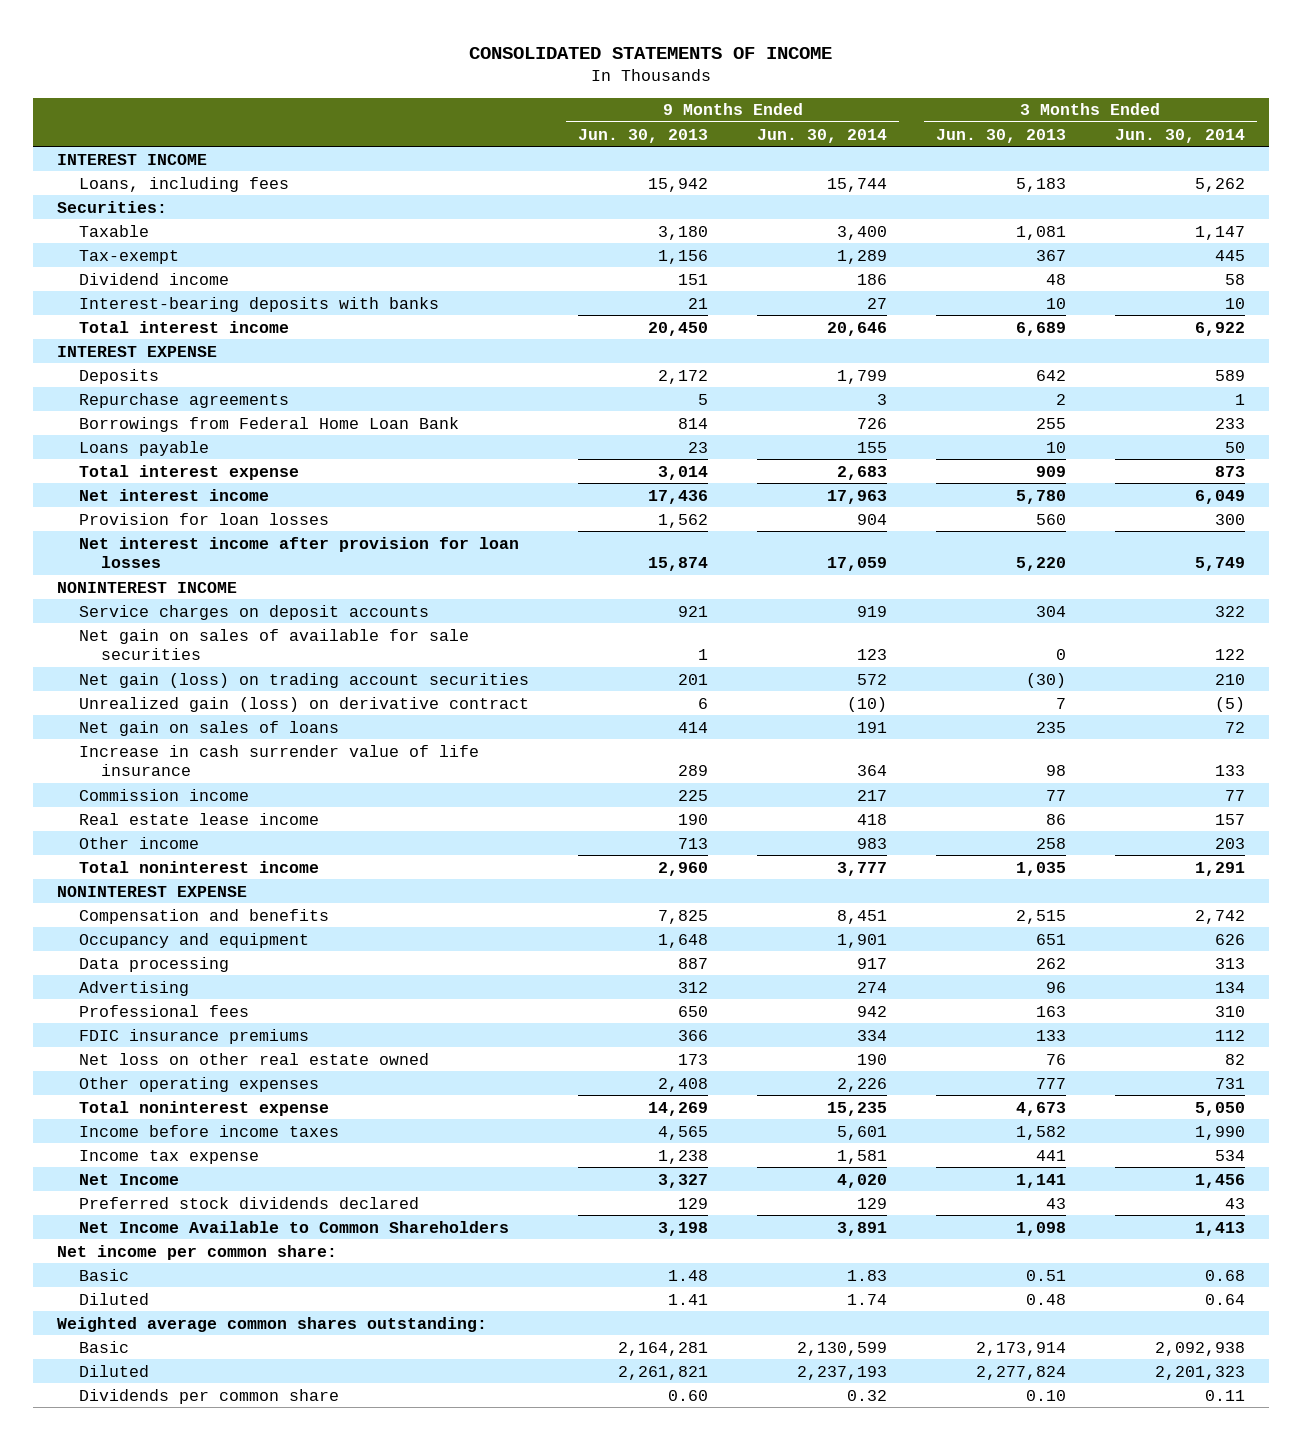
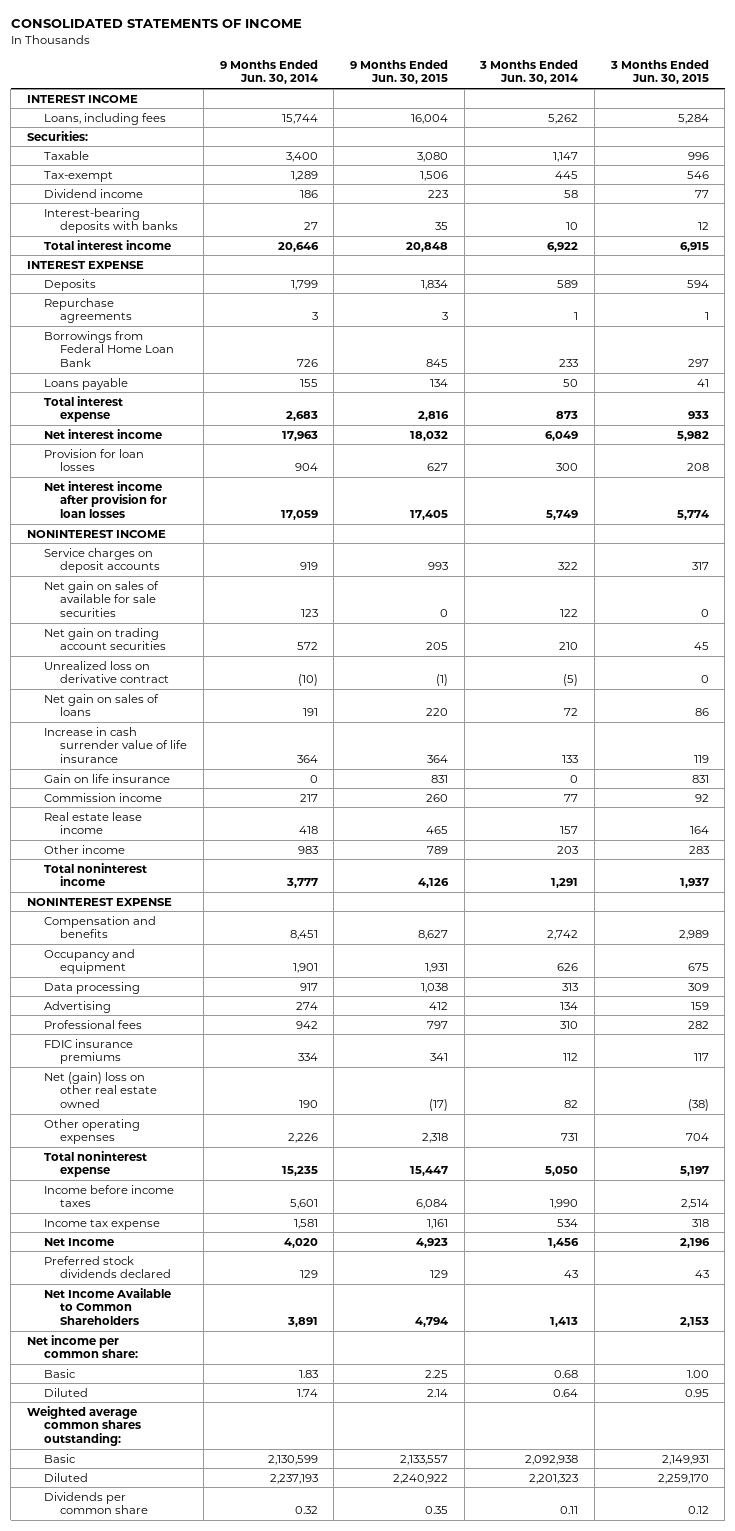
[578,128,709,143] Jun. 30, 2013 -> none
[935,128,1066,143] Jun. 30, 2013 -> none
none -> [350,59,449,85] 9 Months Ended Jun. 30, 2015
none -> [609,59,709,85] 3 Months Ended Jun. 30, 2015
[79,672,530,688] Net gain (loss) on trading account securities -> [43,627,167,651] Net gain on trading account securities
[79,696,530,712] Unrealized gain (loss) on derivative contract -> [43,660,170,684] Unrealized loss on derivative contract
none -> [43,773,170,783] Gain on life insurance
[79,1052,430,1065] Net loss on other real estate owned -> [43,1071,158,1108] Net (gain) loss on other real estate owned

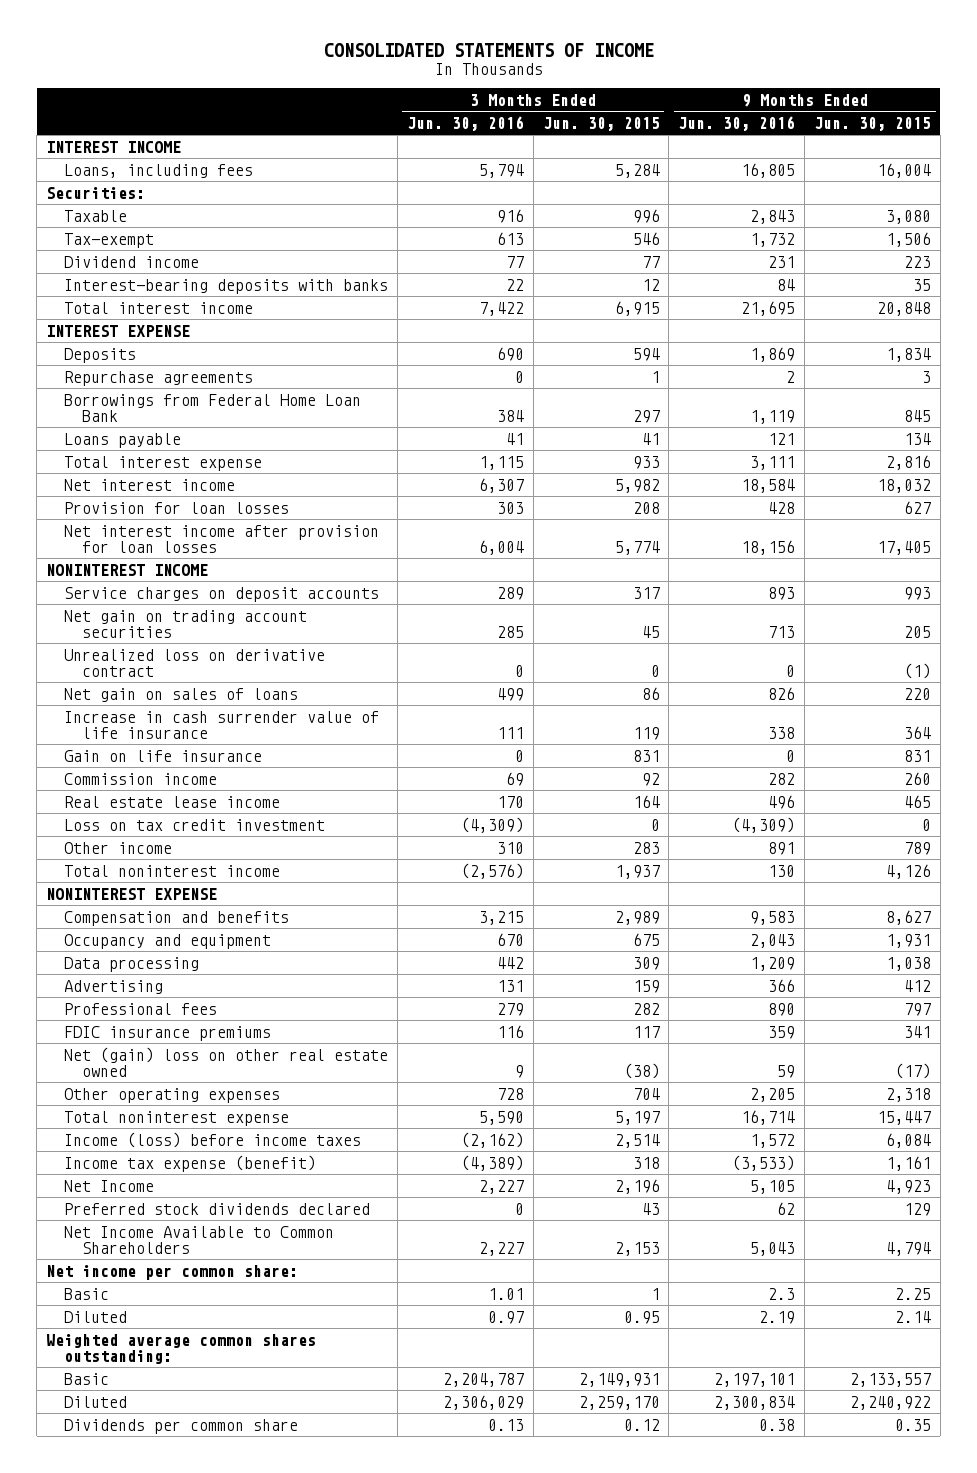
[219,59,318,85] 9 Months Ended Jun. 30, 2014 -> none
[479,59,579,85] 3 Months Ended Jun. 30, 2014 -> none
none -> [406,115,524,131] Jun. 30, 2016
none -> [678,115,796,131] Jun. 30, 2016
[43,580,159,617] Net gain on sales of available for sale securities -> none
none -> [64,818,326,831] Loss on tax credit investment
[43,1184,174,1208] Income before income taxes -> [64,1131,362,1148] Income (loss) before income taxes
[43,1218,160,1230] Income tax expense -> [64,1154,317,1172] Income tax expense (benefit)
[686,1369,709,1378] 1.00 -> [650,1287,660,1300] 1

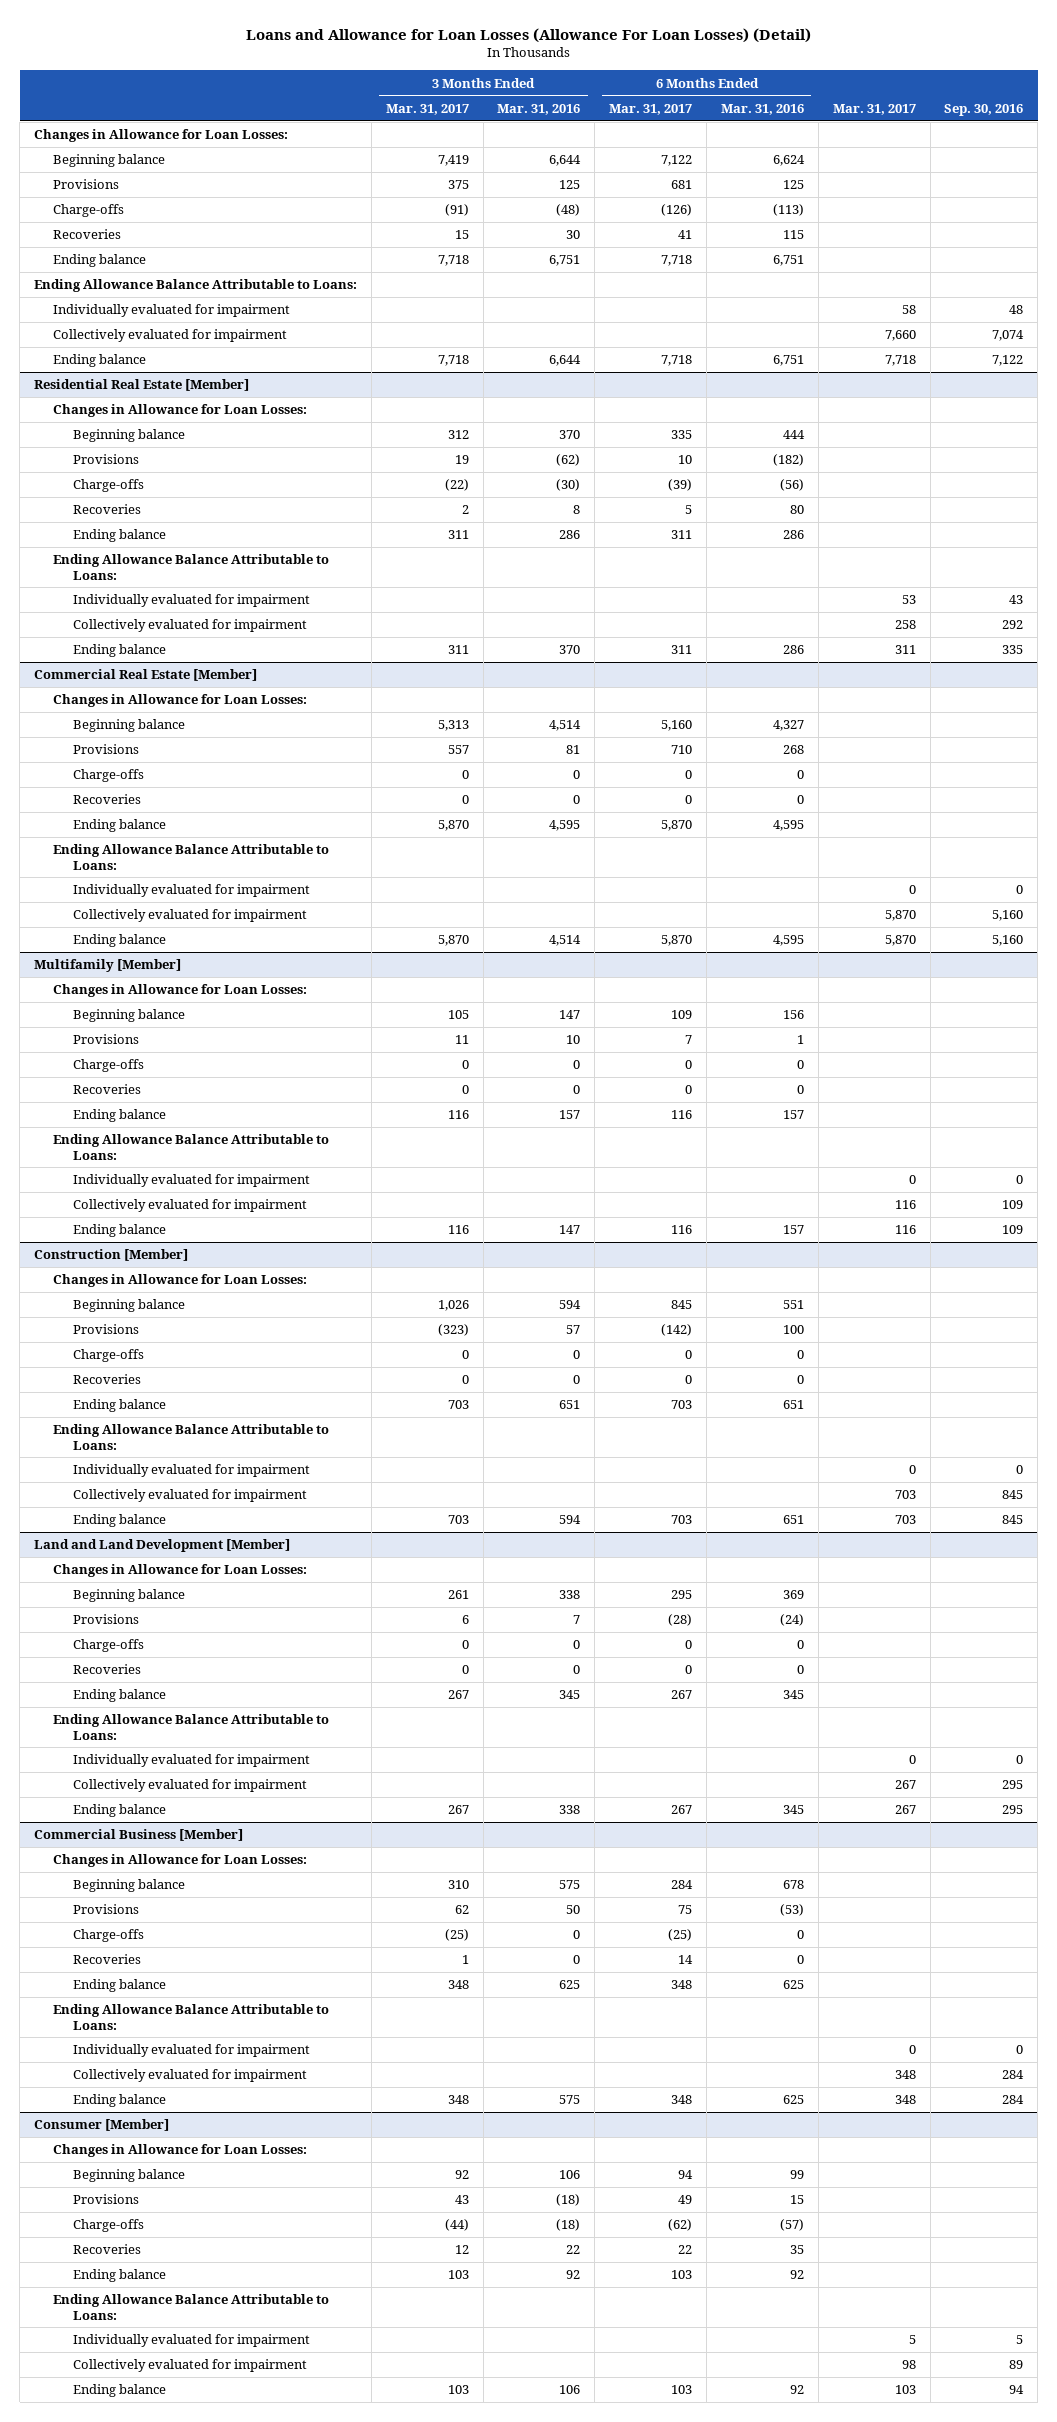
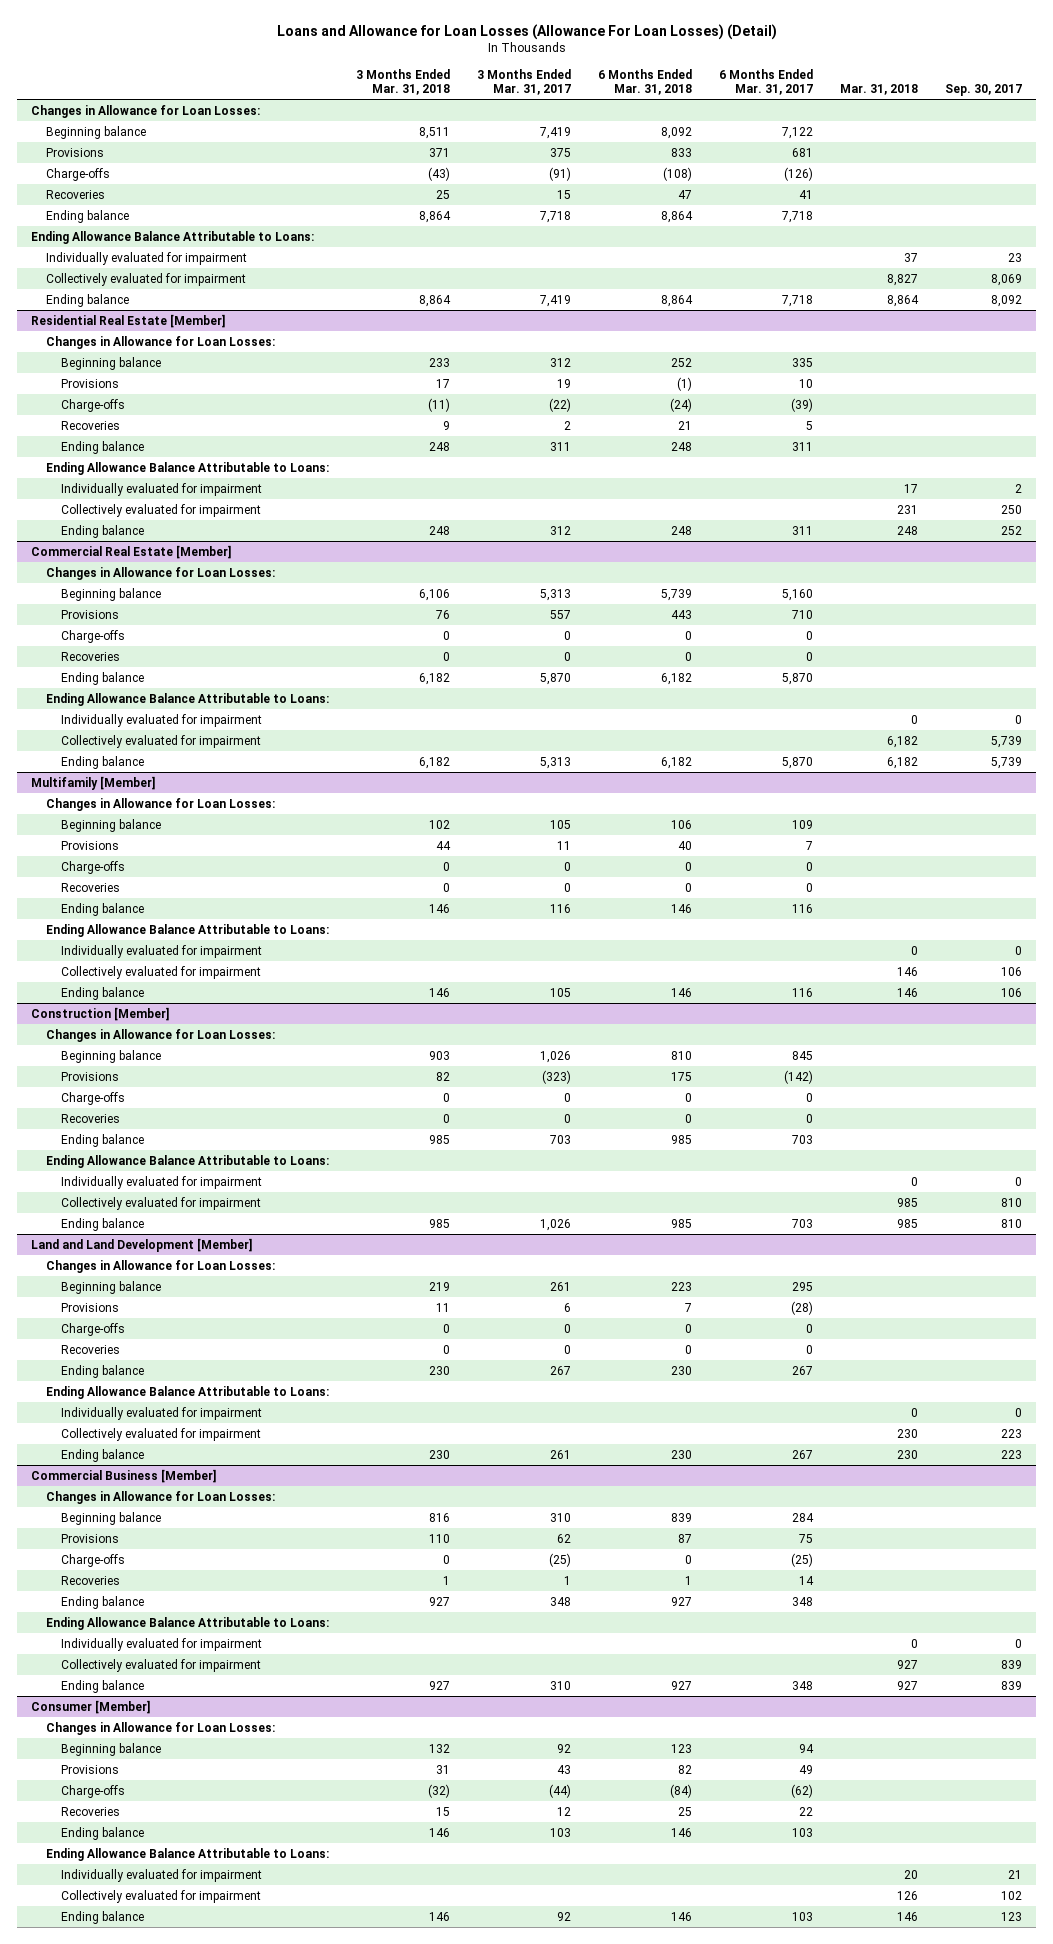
[497,103,581,115] Mar. 31, 2016 -> none
[720,103,804,115] Mar. 31, 2016 -> none
[832,103,916,115] Mar. 31, 2017 -> none
[944,103,1024,116] Sep. 30, 2016 -> none
none -> [355,68,450,96] 3 Months Ended Mar. 31, 2018
none -> [598,68,693,96] 6 Months Ended Mar. 31, 2018
none -> [840,84,919,96] Mar. 31, 2018
none -> [945,84,1023,97] Sep. 30, 2017
[437,355,469,367] 7,718 -> [540,294,572,307] 7,419
[447,645,469,655] 311 -> [550,525,572,535] 312
[437,935,469,947] 5,870 -> [540,756,572,769] 5,313
[447,1225,469,1235] 116 -> [550,987,572,997] 105
[447,1515,469,1525] 703 -> [540,1218,572,1231] 1,026
[447,1805,469,1815] 267 -> [550,1449,572,1459] 261
[447,2095,469,2105] 348 -> [550,1680,572,1690] 310
[447,2385,469,2395] 103 -> [557,1911,572,1921] 92

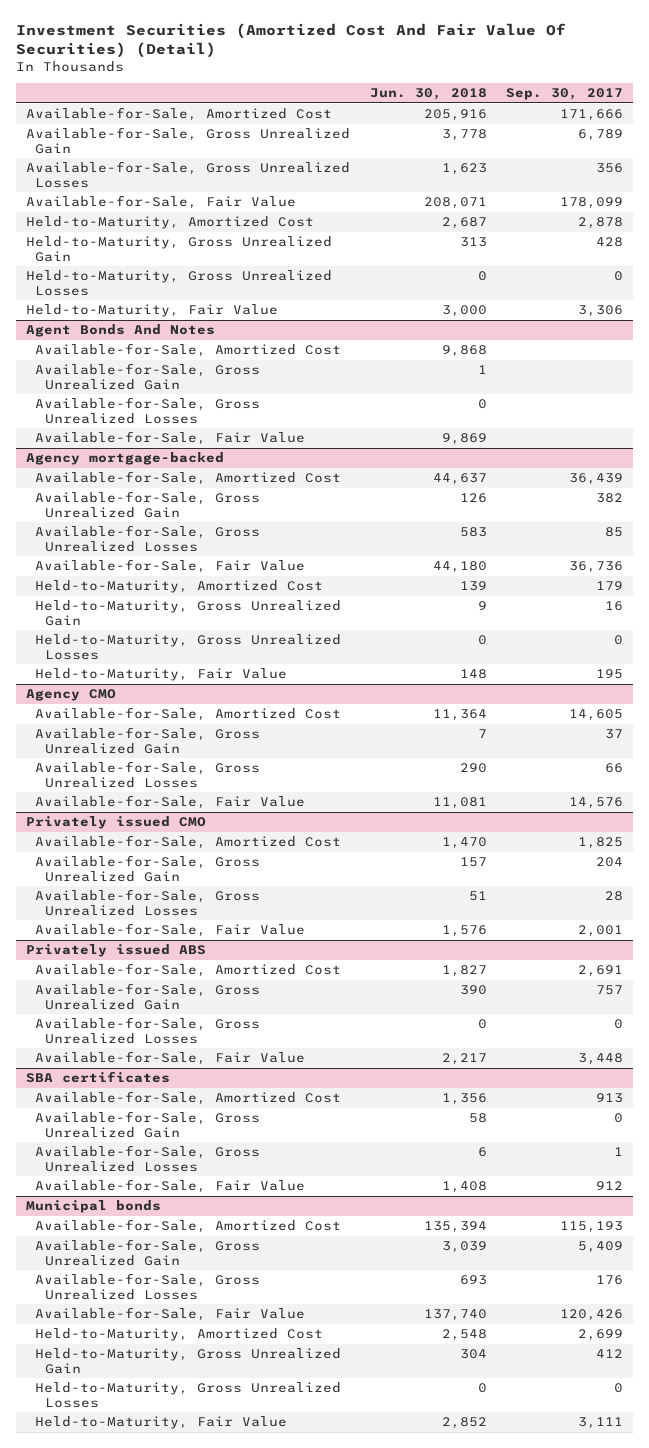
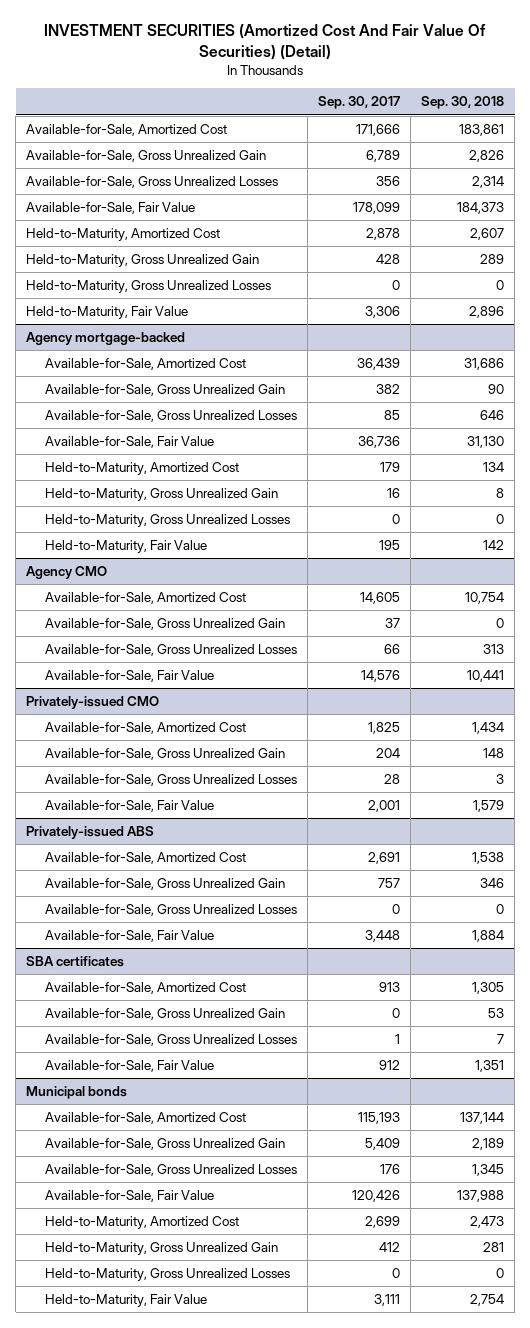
[16,23,567,59] Investment Securities (Amortized Cost And Fair Value Of Securities) (Detail) -> [44,24,487,61] INVESTMENT SECURITIES (Amortized Cost And Fair Value Of Securities) (Detail)
[369,88,487,101] Jun. 30, 2018 -> none
none -> [421,96,505,110] Sep. 30, 2018
[25,324,215,338] Agent Bonds And Notes -> none
[35,343,342,358] Available-for-Sale, Amortized Cost -> none
[35,363,261,390] Available-for-Sale, Gross Unrealized Gain -> none
[35,397,261,424] Available-for-Sale, Gross Unrealized Losses -> none
[35,431,306,446] Available-for-Sale, Fair Value -> none
[25,816,206,830] Privately issued CMO -> [26,696,160,710] Privately-issued CMO
[25,944,206,958] Privately issued ABS -> [26,826,155,840] Privately-issued ABS

